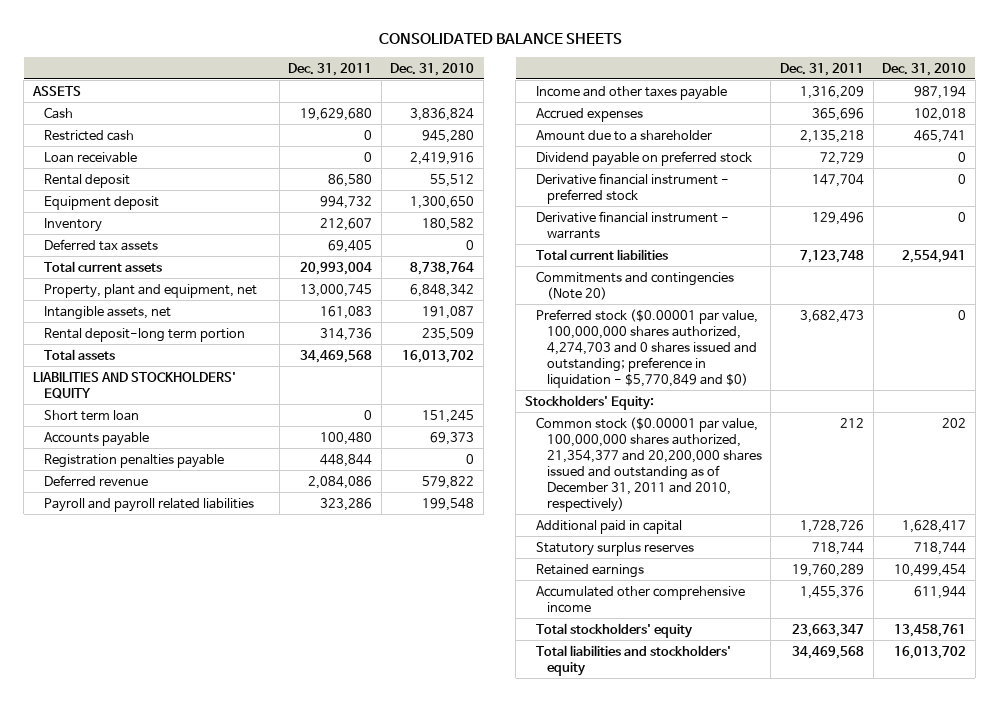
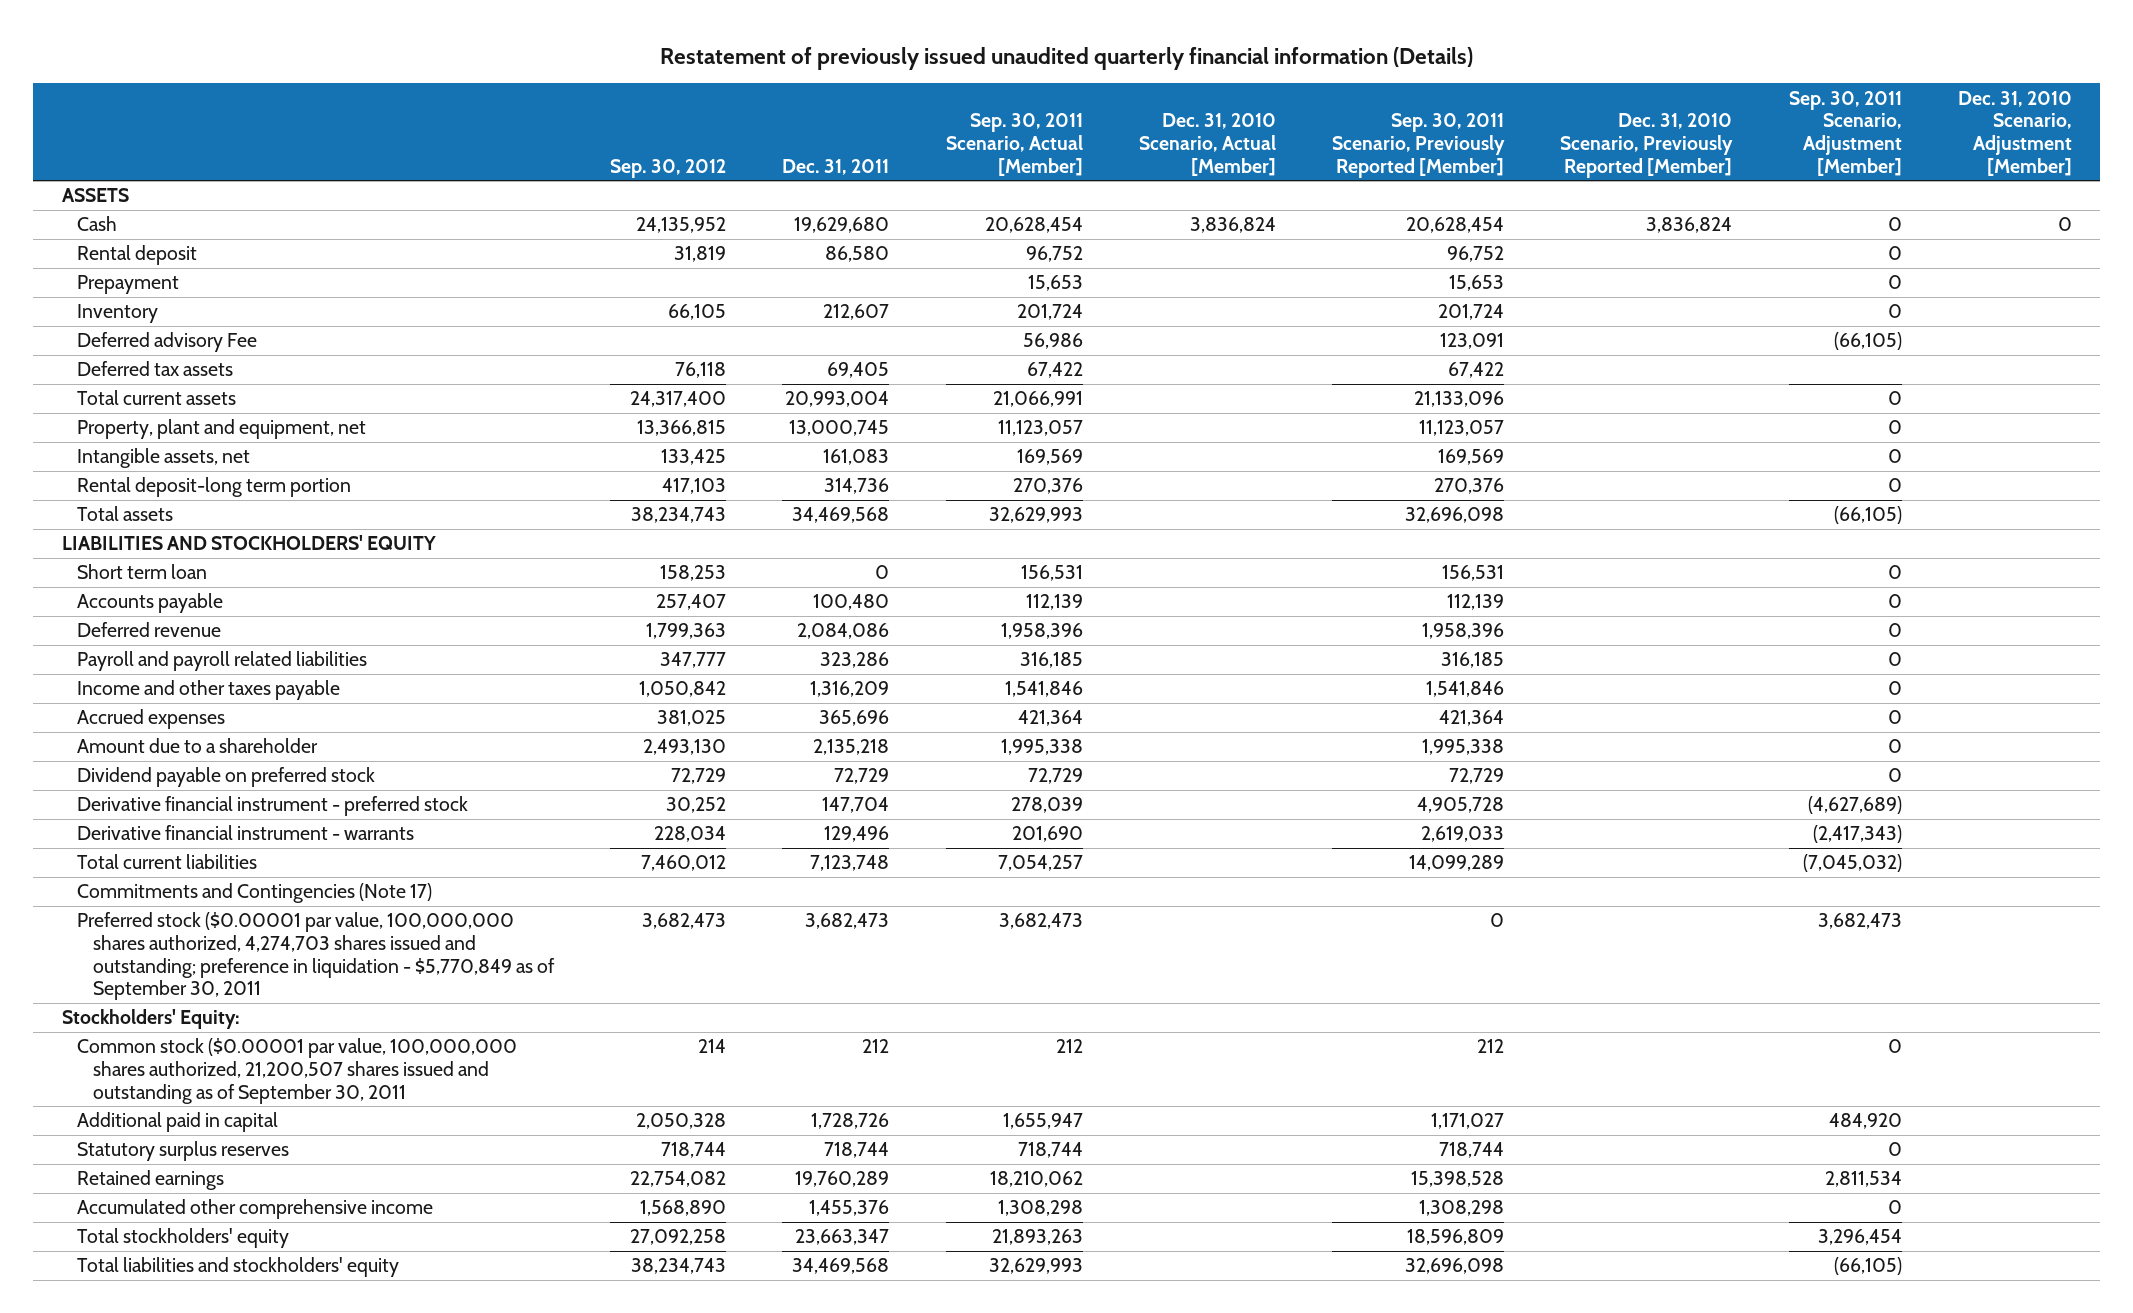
[378,33,622,45] CONSOLIDATED BALANCE SHEETS -> [659,46,1473,70] Restatement of previously issued unaudited quarterly financial information (Details)
[390,62,475,76] Dec. 31, 2010 -> none
none -> [610,158,727,178] Sep. 30, 2012
none -> [945,113,1083,176] Sep. 30, 2011 Scenario, Actual [Member]
none -> [1138,113,1276,176] Dec. 31, 2010 Scenario, Actual [Member]
none -> [1332,113,1506,178] Sep. 30, 2011 Scenario, Previously Reported [Member]
none -> [1560,113,1734,178] Dec. 31, 2010 Scenario, Previously Reported [Member]
none -> [1788,90,1902,176] Sep. 30, 2011 Scenario, Adjustment [Member]
none -> [1957,90,2072,176] Dec. 31, 2010 Scenario, Adjustment [Member]
[44,129,135,141] Restricted cash -> none
[44,151,138,163] Loan receivable -> none
[44,195,160,210] Equipment deposit -> none
none -> [77,275,180,295] Prepayment
none -> [77,332,258,353] Deferred advisory Fee
[44,453,225,468] Registration penalties payable -> none
[535,270,734,300] Commitments and contingencies (Note 20) -> [77,883,433,904] Commitments and Contingencies (Note 17)
[535,308,758,388] Preferred stock ($0.00001 par value, 100,000,000 shares authorized, 4,274,703 and 0 shares issued and outstanding; preference in liquidation - $5,770,849 and $0) -> [77,912,555,1001] Preferred stock ($0.00001 par value, 100,000,000 shares authorized, 4,274,703 shares issued and outstanding; preference in liquidation - $5,770,849 as of September 30, 2011
[535,416,762,512] Common stock ($0.00001 par value, 100,000,000 shares authorized, 21,354,377 and 20,200,000 shares issued and outstanding as of December 31, 2011 and 2010, respectively) -> [77,1038,518,1104] Common stock ($0.00001 par value, 100,000,000 shares authorized, 21,200,507 shares issued and outstanding as of September 30, 2011

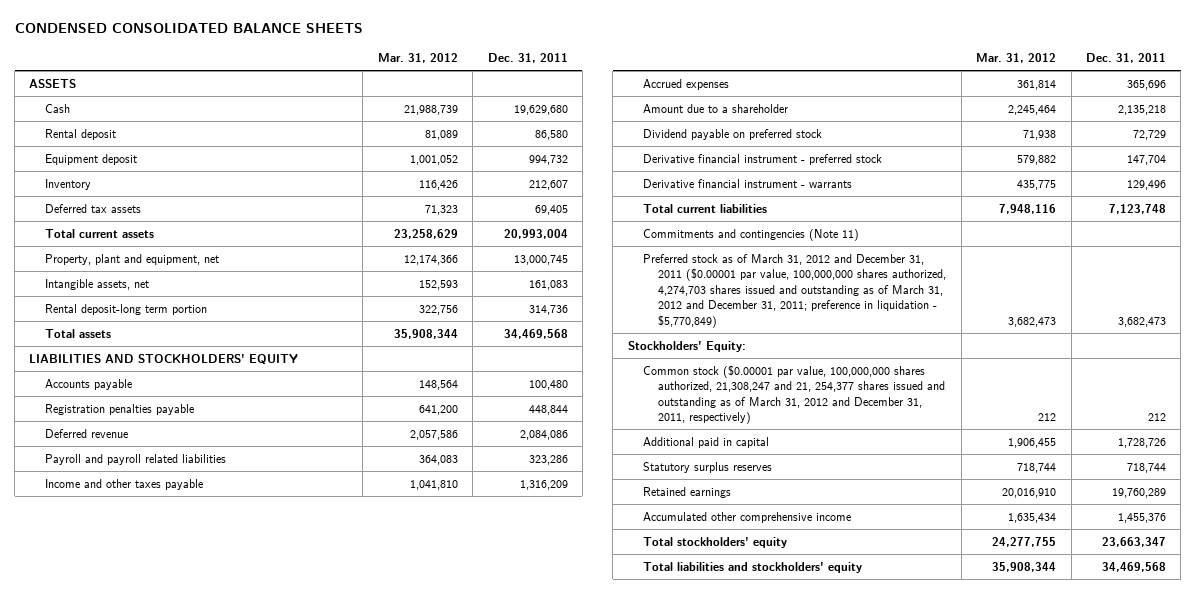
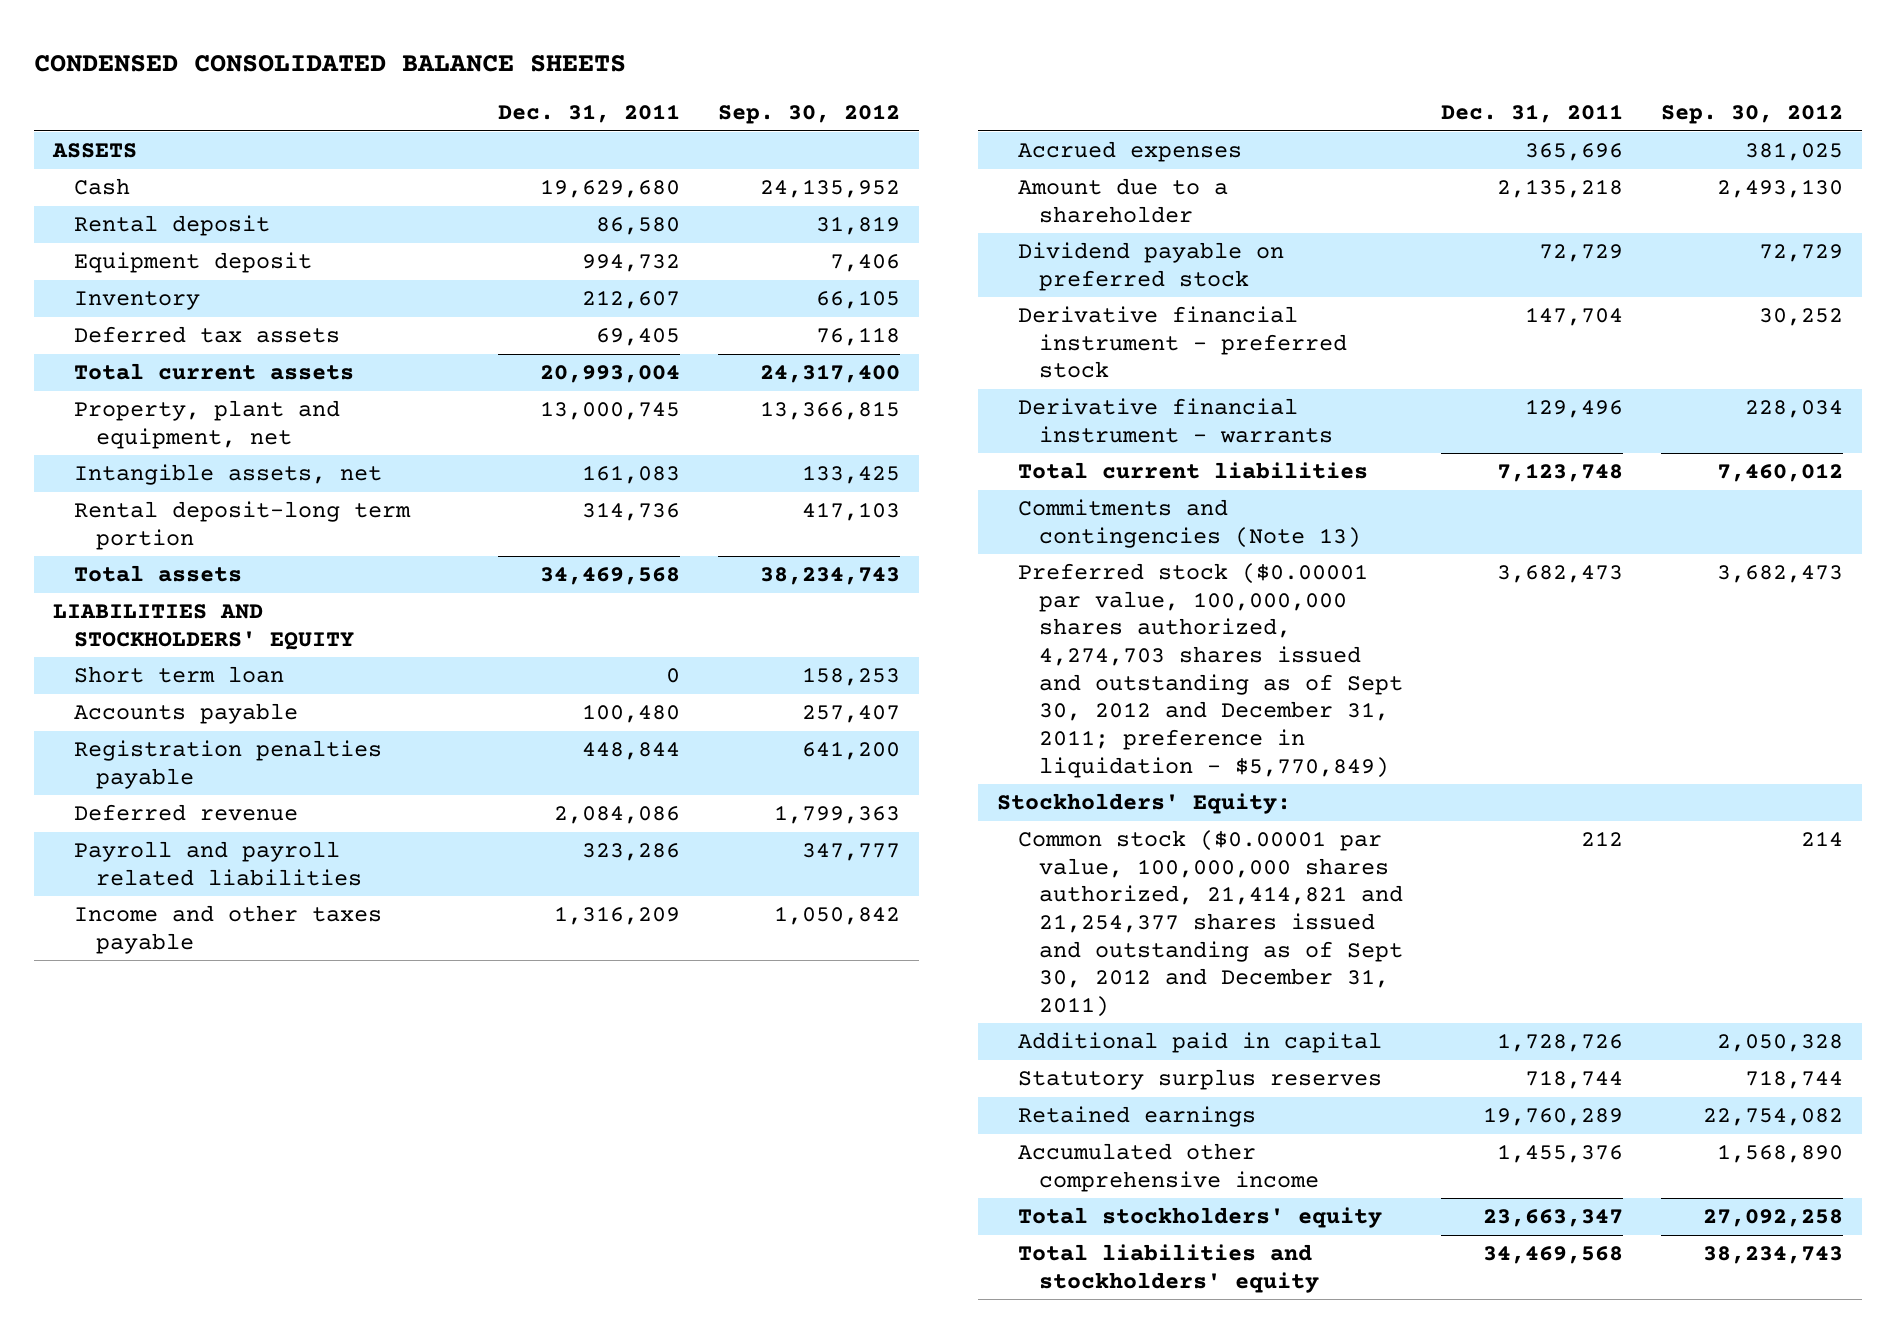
[377,53,458,64] Mar. 31, 2012 -> none
none -> [717,104,900,125] Sep. 30, 2012
none -> [74,666,285,684] Short term loan
[643,228,860,241] Commitments and contingencies (Note 11) -> [1017,499,1362,548] Commitments and contingencies (Note 13)
[643,253,947,328] Preferred stock as of March 31, 2012 and December 31, 2011 ($0.00001 par value, 100,000,000 shares authorized, 4,274,703 shares issued and outstanding as of March 31, 2012 and December 31, 2011; preference in liquidation - $5,770,849) -> [1017,563,1404,778] Preferred stock ($0.00001 par value, 100,000,000 shares authorized, 4,274,703 shares issued and outstanding as of Sept 30, 2012 and December 31, 2011; preference in liquidation - $5,770,849)
[643,364,946,425] Common stock ($0.00001 par value, 100,000,000 shares authorized, 21,308,247 and 21, 254,377 shares issued and outstanding as of March 31, 2012 and December 31, 2011, respectively) -> [1017,830,1404,1018] Common stock ($0.00001 par value, 100,000,000 shares authorized, 21,414,821 and 21,254,377 shares issued and outstanding as of Sept 30, 2012 and December 31, 2011)

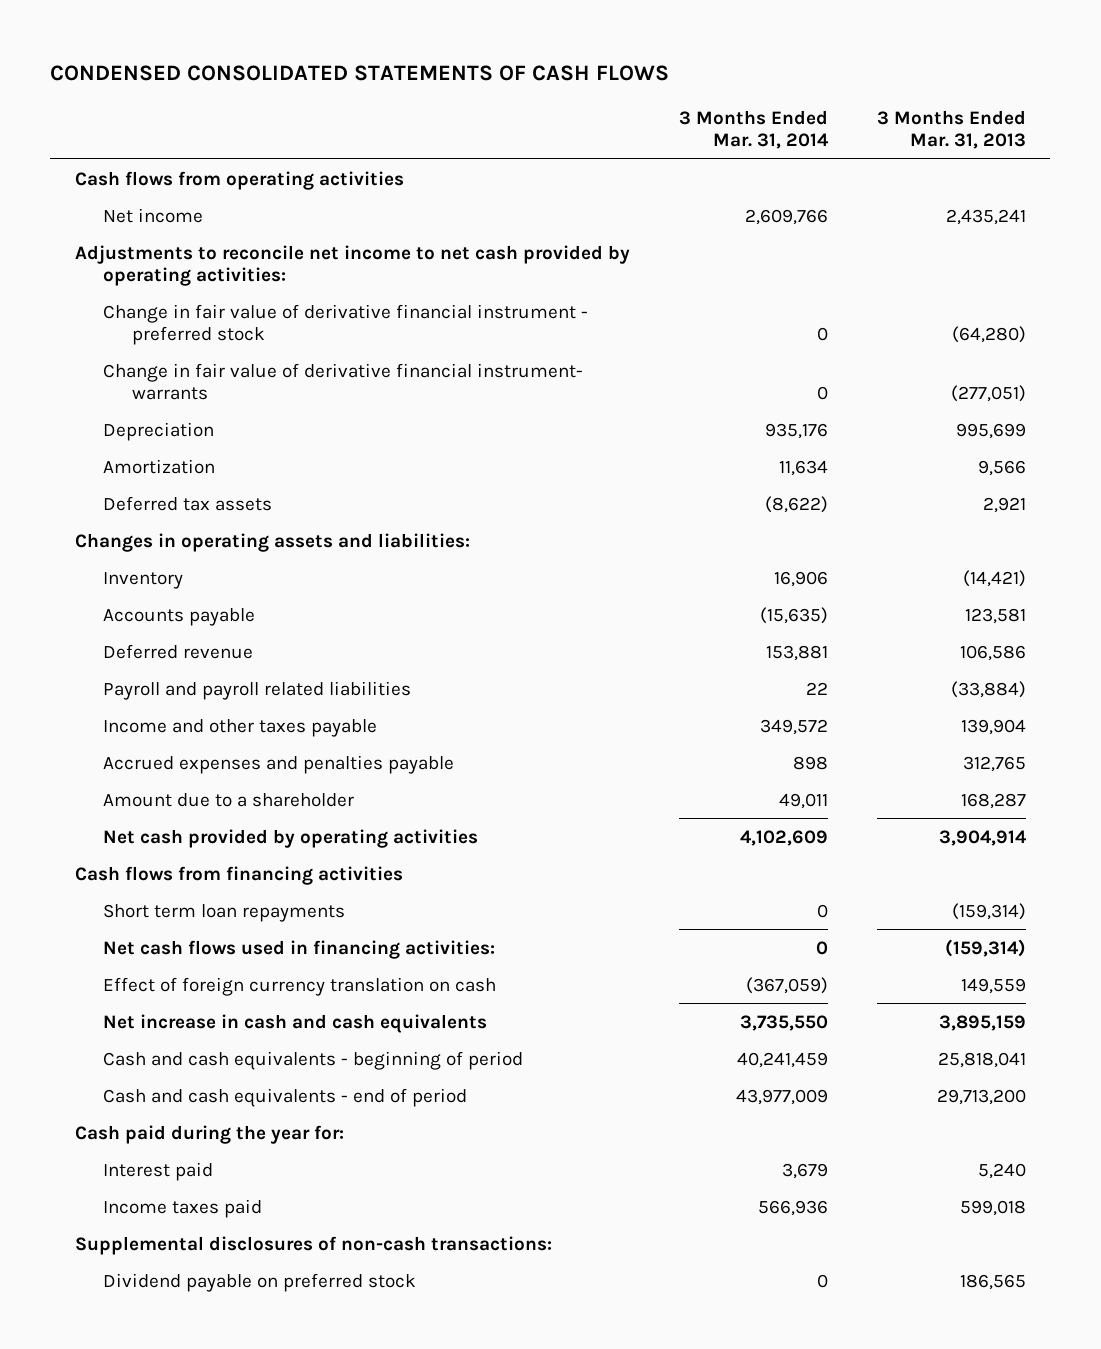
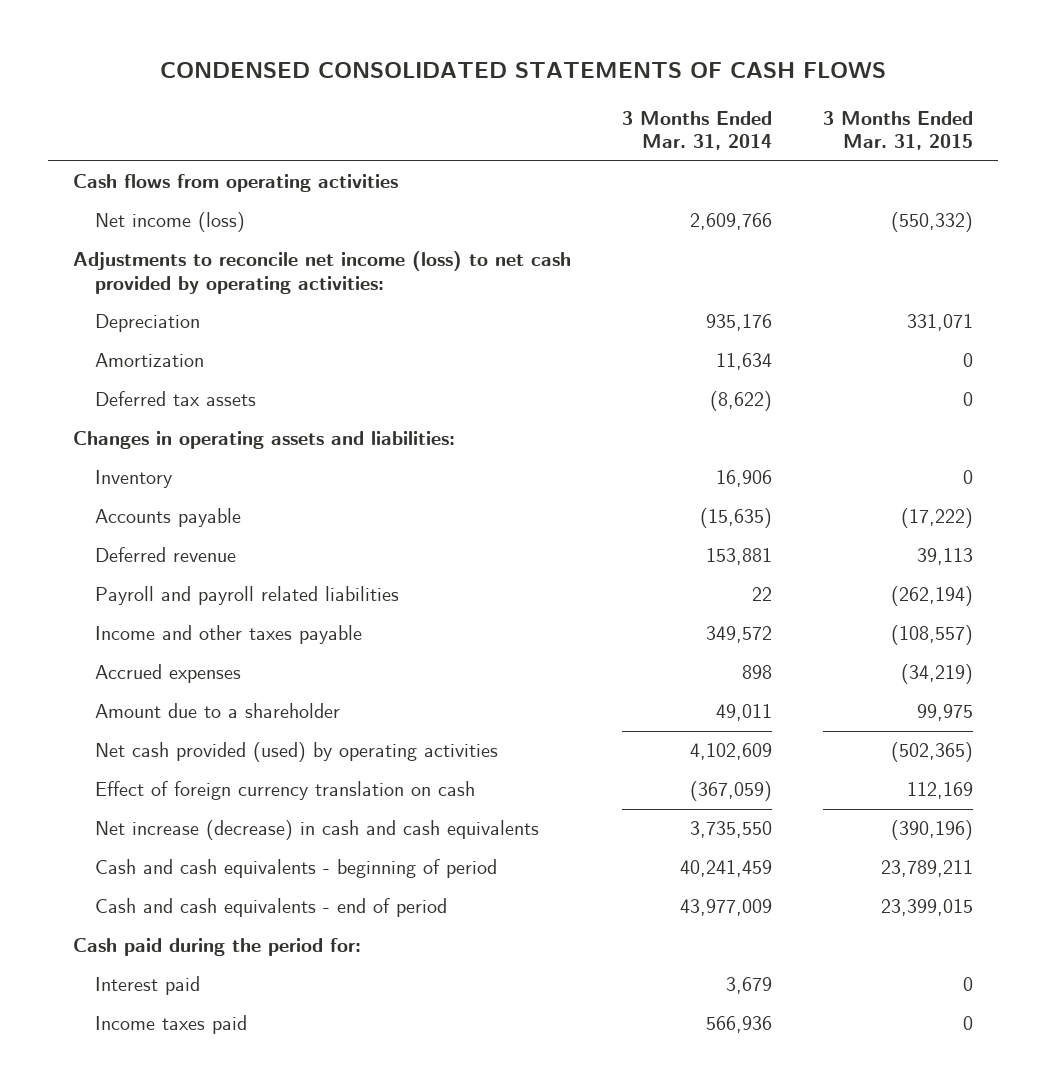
[876,109,1026,149] 3 Months Ended Mar. 31, 2013 -> none
none -> [822,110,973,151] 3 Months Ended Mar. 31, 2015
[103,303,589,345] Change in fair value of derivative financial instrument - preferred stock -> none
[103,362,584,400] Change in fair value of derivative financial instrument- warrants -> none
[103,207,204,223] Net income -> [95,212,246,233] Net income (loss)
[74,244,630,286] Adjustments to reconcile net income to net cash provided by operating activities: -> [73,251,572,294] Adjustments to reconcile net income (loss) to net cash provided by operating activities:
[103,754,455,774] Accrued expenses and penalties payable -> [95,664,242,684] Accrued expenses
[74,865,403,885] Cash flows from financing activities -> none
[103,903,346,922] Short term loan repayments -> none
[103,939,496,959] Net cash flows used in financing activities: -> none
[103,828,479,848] Net cash provided by operating activities -> [95,742,499,763] Net cash provided (used) by operating activities
[103,1013,488,1033] Net increase in cash and cash equivalents -> [95,820,540,841] Net increase (decrease) in cash and cash equivalents
[74,1124,344,1144] Cash paid during the year for: -> [73,938,362,957] Cash paid during the period for:
[74,1235,552,1255] Supplemental disclosures of non-cash transactions: -> none
[103,1272,417,1292] Dividend payable on preferred stock -> none

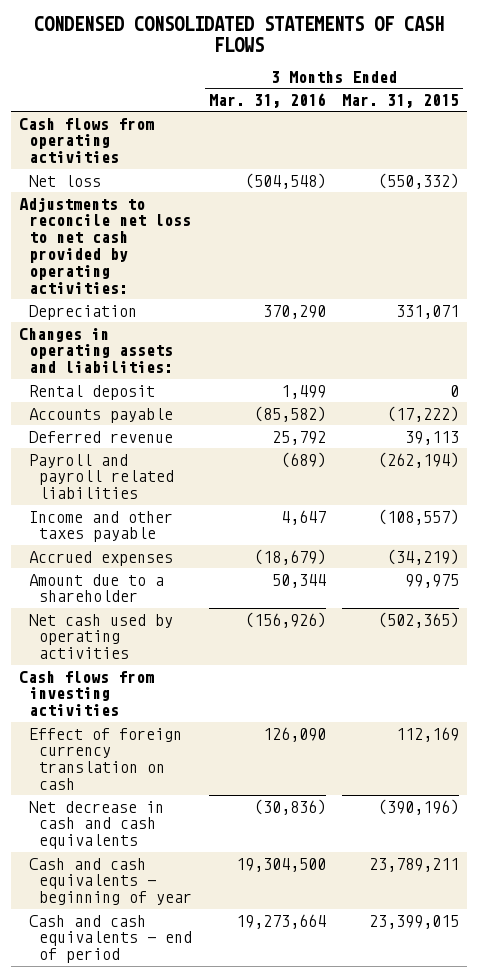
[621,110,772,151] 3 Months Ended Mar. 31, 2014 -> none
none -> [208,92,326,108] Mar. 31, 2016
[95,212,246,233] Net income (loss) -> [29,174,102,187] Net loss
[73,251,572,294] Adjustments to reconcile net income (loss) to net cash provided by operating activities: -> [18,196,192,294] Adjustments to reconcile net loss to net cash provided by operating activities:
[95,353,205,368] Amortization -> none
[95,391,257,407] Deferred tax assets -> none
[95,470,173,489] Inventory -> none
none -> [29,384,156,400] Rental deposit
[95,742,499,763] Net cash provided (used) by operating activities -> [29,613,174,660] Net cash used by operating activities
none -> [18,670,154,717] Cash flows from investing activities
[95,820,540,841] Net increase (decrease) in cash and cash equivalents -> [29,800,165,850] Net decrease in cash and cash equivalents
[95,859,498,879] Cash and cash equivalents - beginning of period -> [29,857,193,906] Cash and cash equivalents - beginning of year
[73,938,362,957] Cash paid during the period for: -> none
[95,976,201,996] Interest paid -> none
[95,1015,248,1035] Income taxes paid -> none

